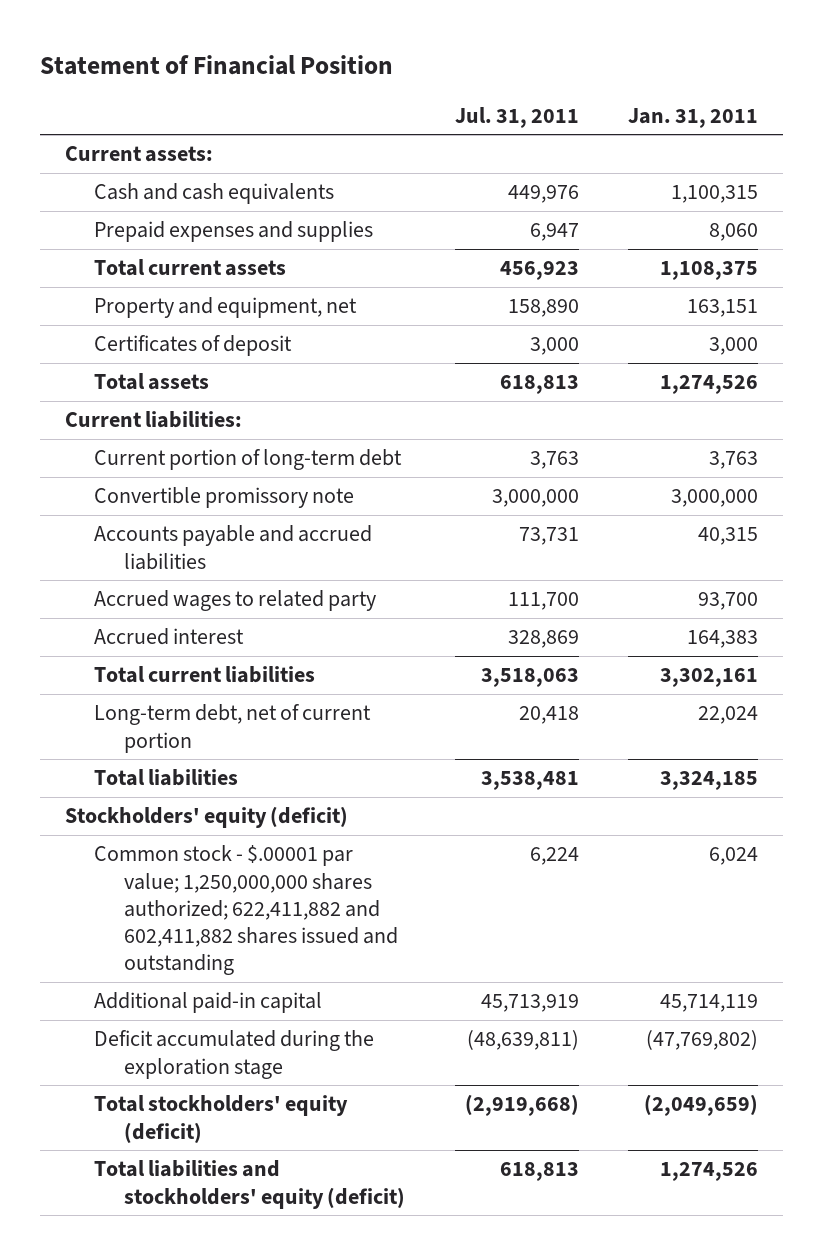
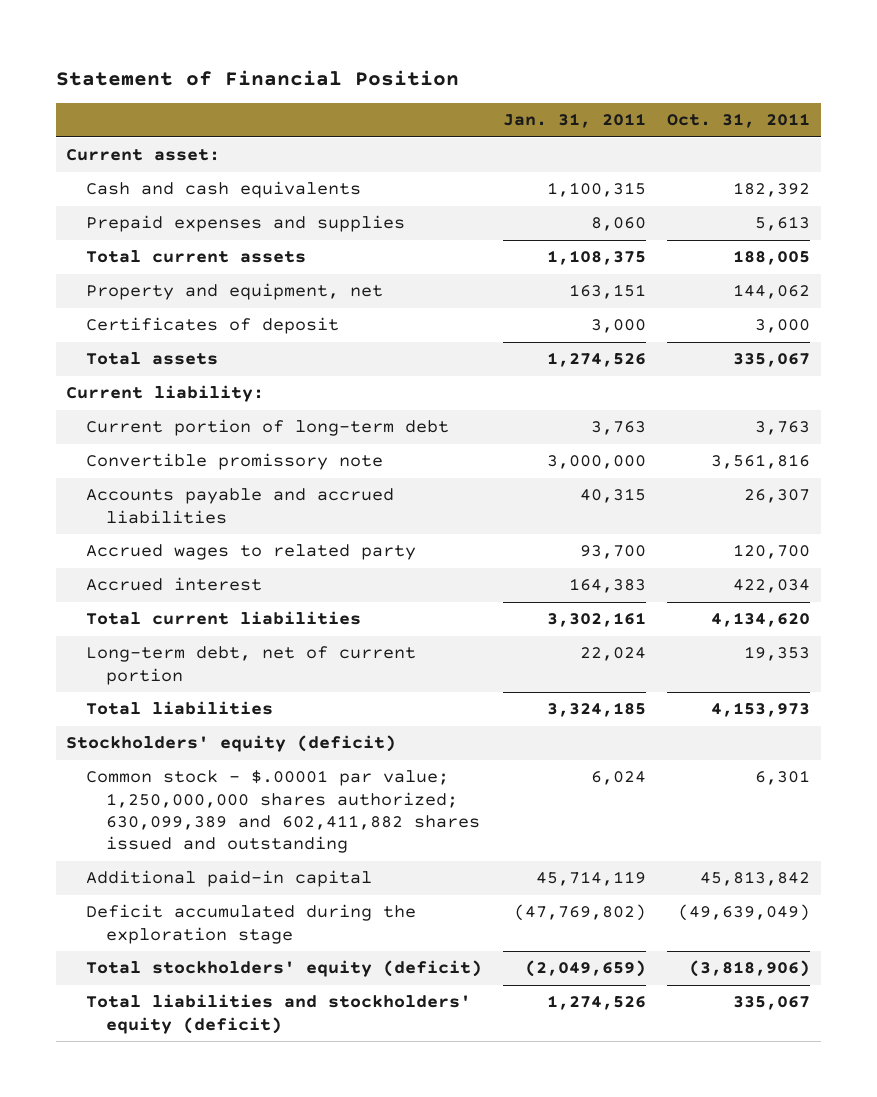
[454,106,579,128] Jul. 31, 2011 -> none
none -> [667,113,811,129] Oct. 31, 2011
[64,146,213,163] Current assets: -> [66,149,221,162] Current asset:
[64,411,242,429] Current liabilities: -> [66,385,265,403] Current liability:
[94,845,398,976] Common stock - $.00001 par value; 1,250,000,000 shares authorized; 622,411,882 and 602,411,882 shares issued and outstanding -> [85,770,480,854] Common stock - $.00001 par value; 1,250,000,000 shares authorized; 630,099,389 and 602,411,882 shares issued and outstanding

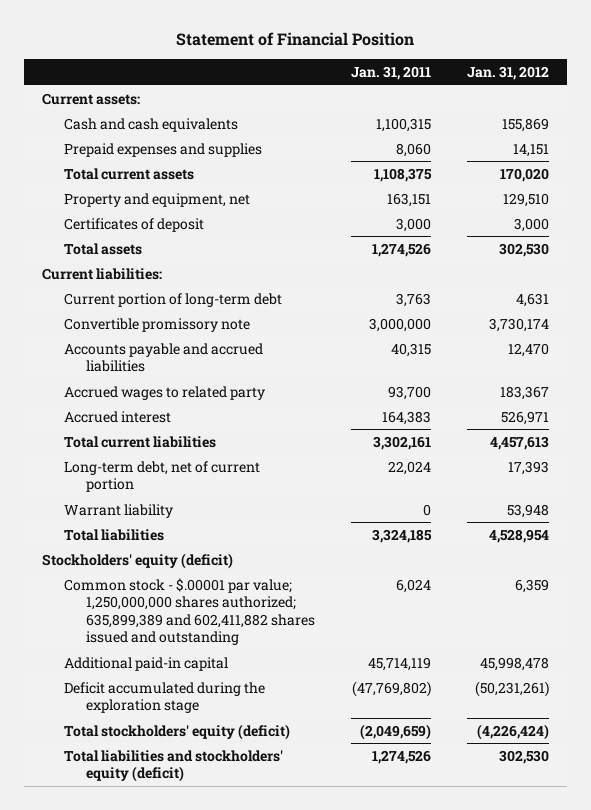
[667,113,811,129] Oct. 31, 2011 -> none
none -> [466,65,549,80] Jan. 31, 2012
[66,149,221,162] Current asset: -> [41,92,140,105] Current assets:
[66,385,265,403] Current liability: -> [41,267,162,280] Current liabilities:
none -> [63,503,173,518] Warrant liability
[85,770,480,854] Common stock - $.00001 par value; 1,250,000,000 shares authorized; 630,099,389 and 602,411,882 shares issued and outstanding -> [63,577,315,646] Common stock - $.00001 par value; 1,250,000,000 shares authorized; 635,899,389 and 602,411,882 shares issued and outstanding

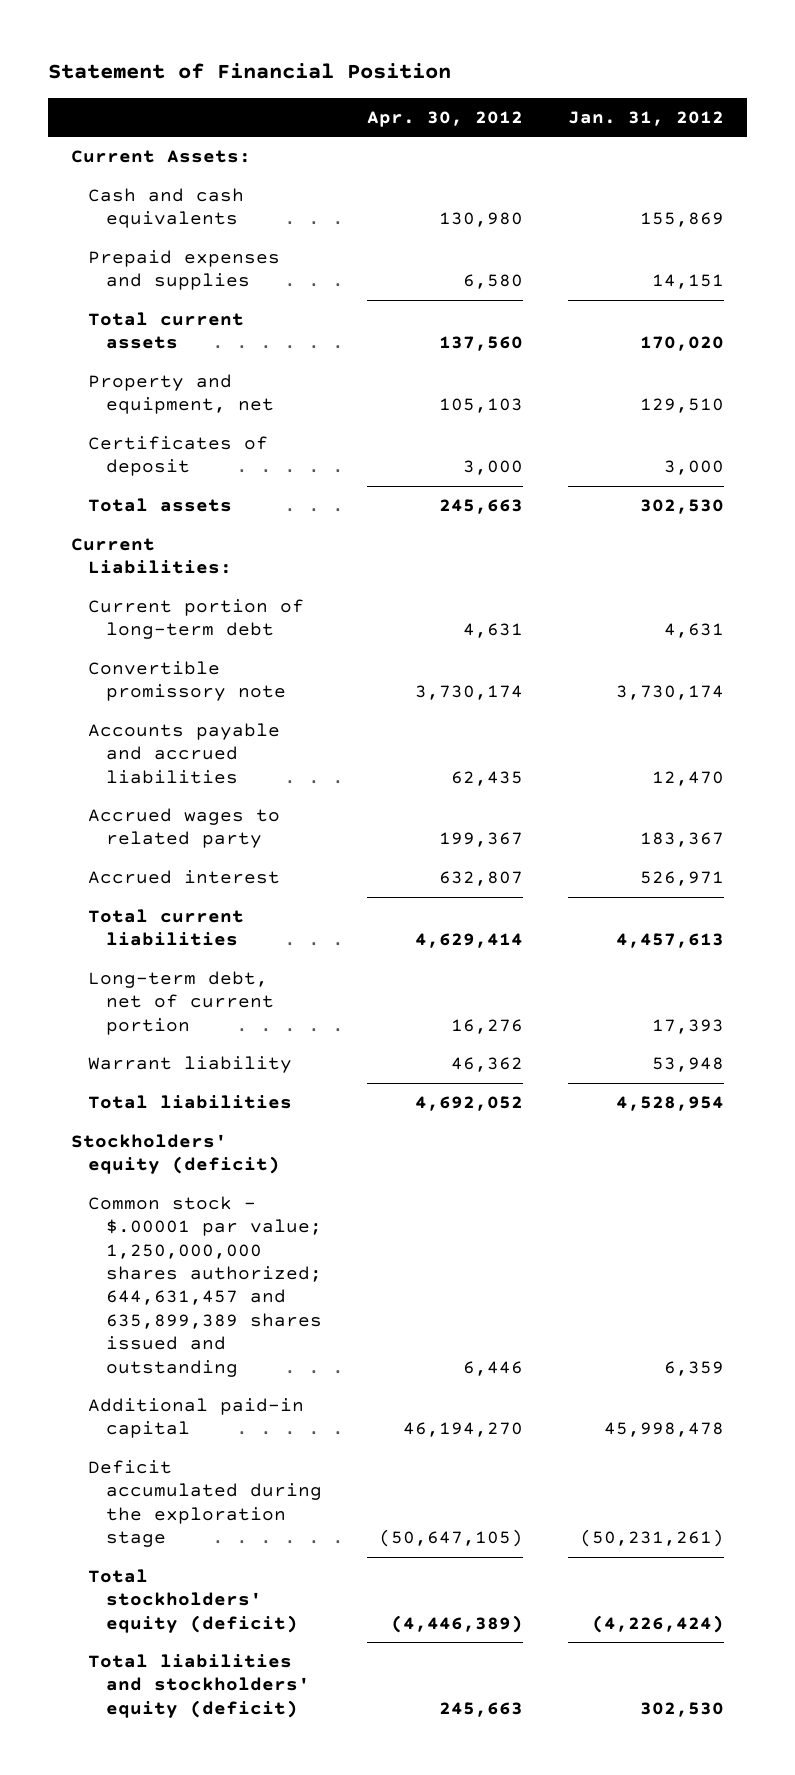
[350,65,431,80] Jan. 31, 2011 -> none
none -> [366,110,523,127] Apr. 30, 2012
[41,92,140,105] Current assets: -> [70,150,251,164] Current Assets:
[41,267,162,280] Current liabilities: -> [70,538,233,575] Current Liabilities:
[63,577,315,646] Common stock - $.00001 par value; 1,250,000,000 shares authorized; 635,899,389 and 602,411,882 shares issued and outstanding -> [88,1196,322,1377] Common stock - $.00001 par value; 1,250,000,000 shares authorized; 644,631,457 and 635,899,389 shares issued and outstanding

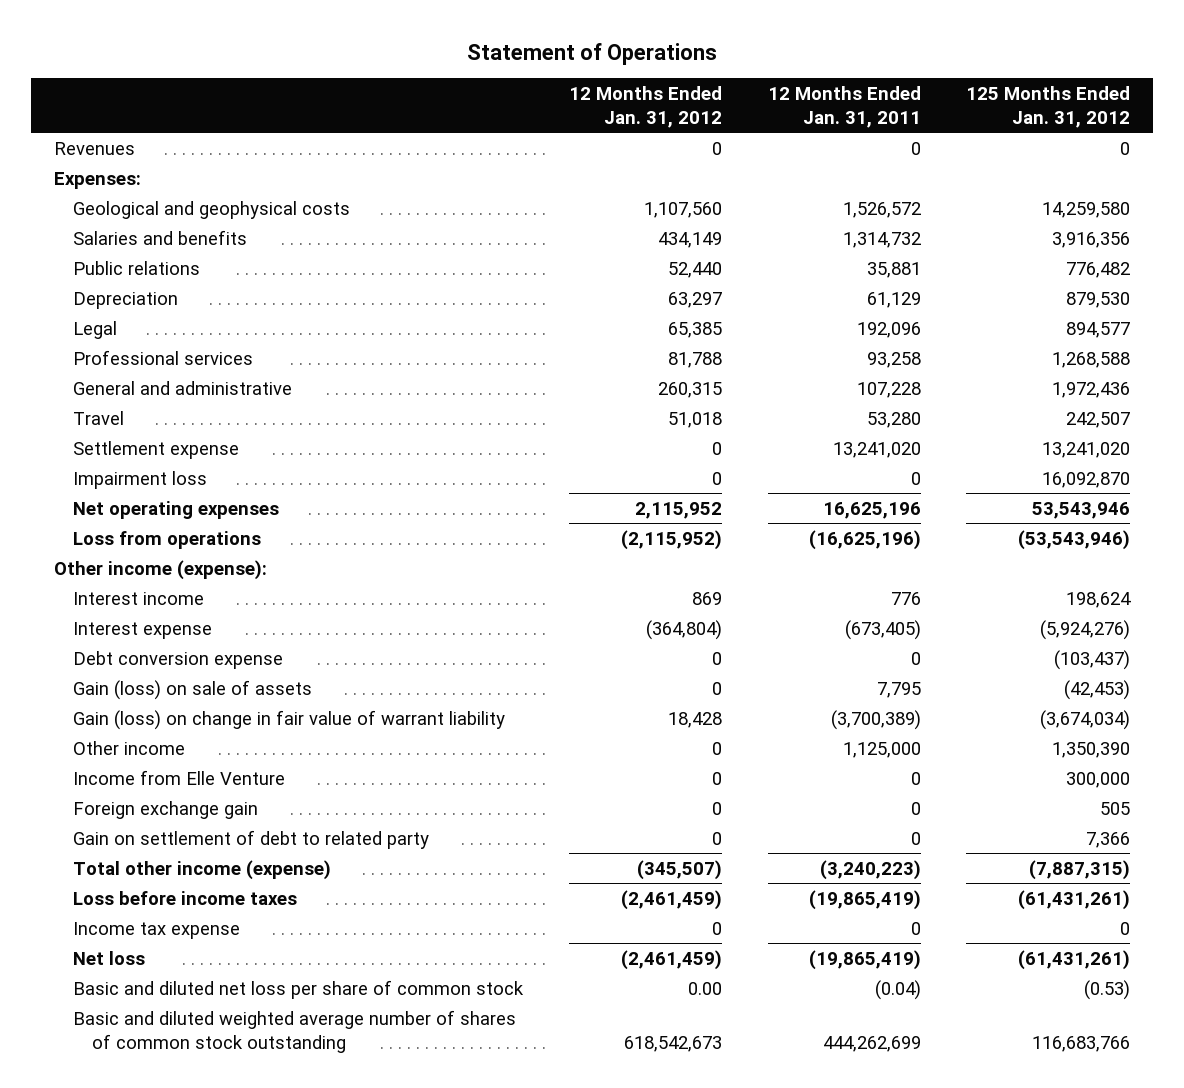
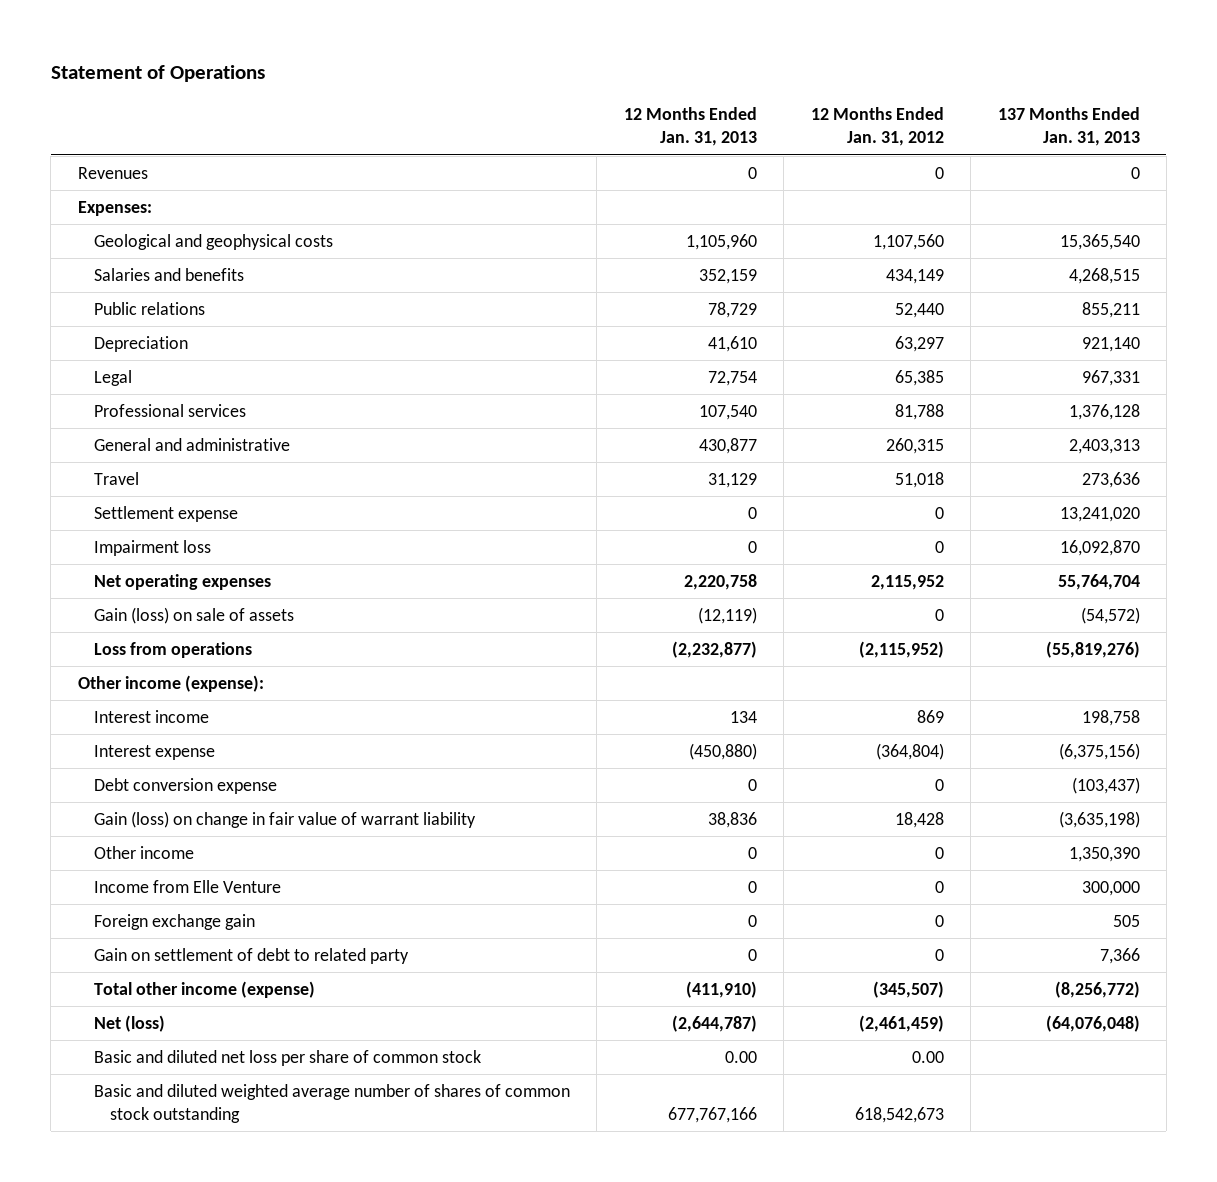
[767,85,921,129] 12 Months Ended Jan. 31, 2011 -> none
[966,85,1131,129] 125 Months Ended Jan. 31, 2012 -> none
none -> [623,107,757,147] 12 Months Ended Jan. 31, 2013
none -> [997,107,1140,147] 137 Months Ended Jan. 31, 2013
[73,679,313,700] Gain (loss) on sale of assets -> [94,606,295,624] Gain (loss) on sale of assets
[73,890,298,905] Loss before income taxes -> none
[73,921,241,939] Income tax expense -> none
[73,950,146,965] Net loss -> [94,1014,166,1032] Net (loss)

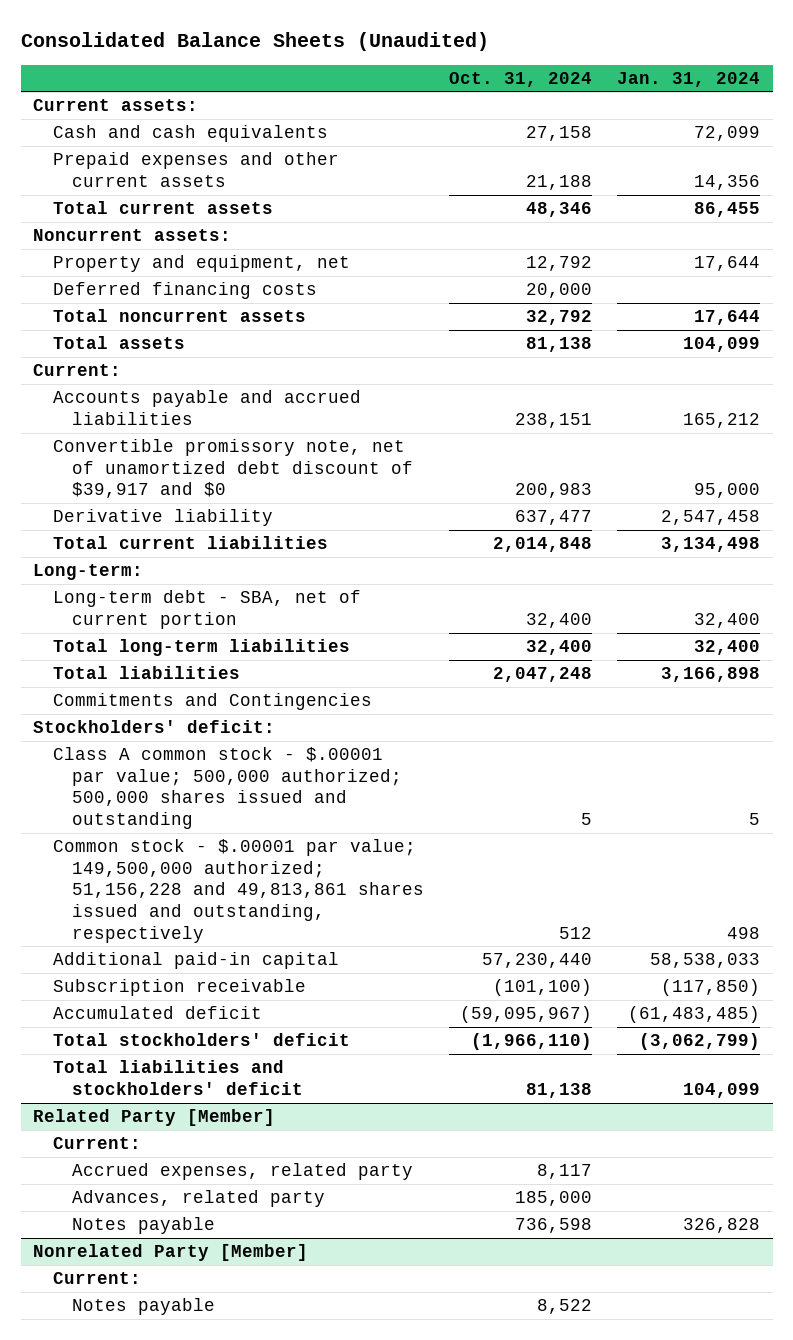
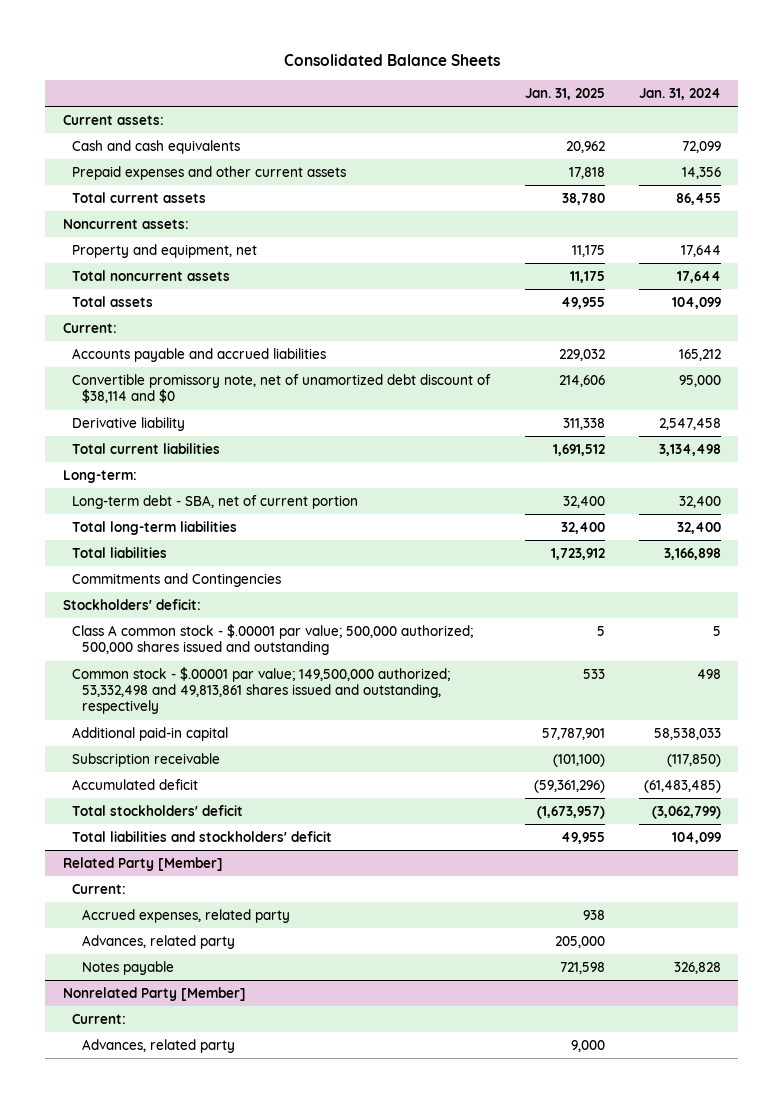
[20,32,489,52] Consolidated Balance Sheets (Unaudited) -> [283,54,500,67] Consolidated Balance Sheets
[449,71,593,87] Oct. 31, 2024 -> none
none -> [524,87,605,100] Jan. 31, 2025
[52,282,317,300] Deferred financing costs -> none
[52,439,414,499] Convertible promissory note, net of unamortized debt discount of $39,917 and $0 -> [72,373,492,404] Convertible promissory note, net of unamortized debt discount of $38,114 and $0
[52,839,425,943] Common stock - $.00001 par value; 149,500,000 authorized; 51,156,228 and 49,813,861 shares issued and outstanding, respectively -> [72,666,451,715] Common stock - $.00001 par value; 149,500,000 authorized; 53,332,498 and 49,813,861 shares issued and outstanding, respectively
[72,1298,216,1316] Notes payable -> none
none -> [82,1038,236,1053] Advances, related party

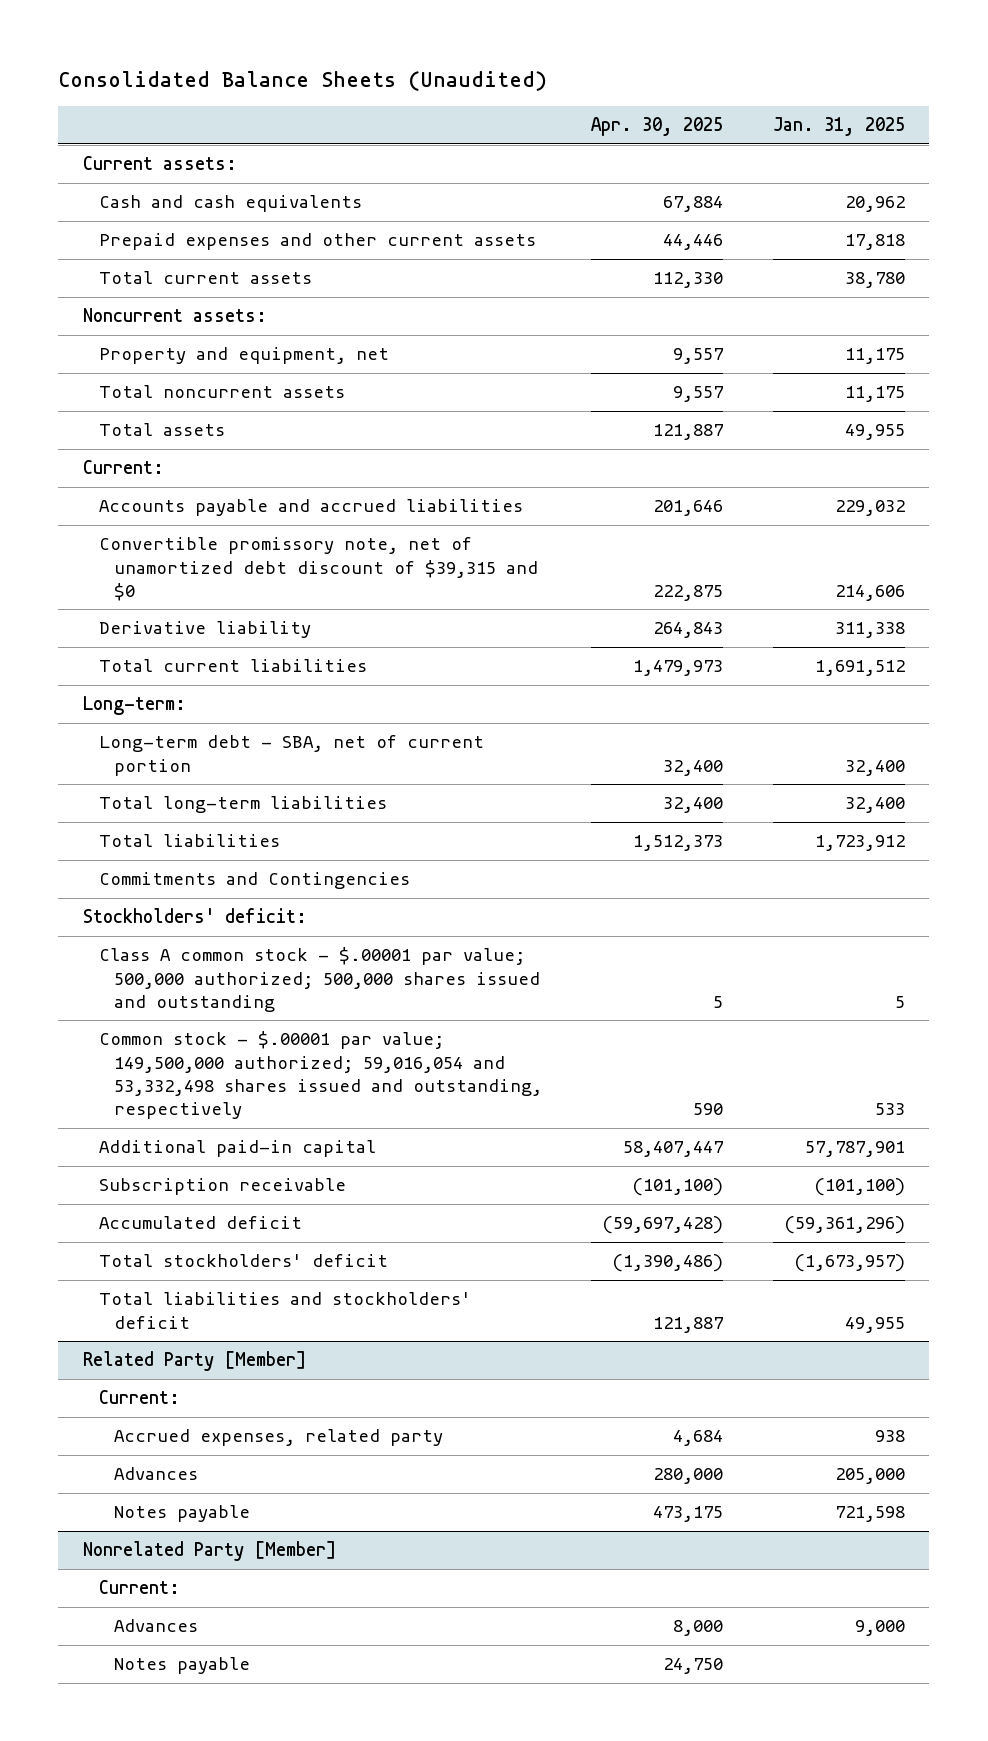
[283,54,500,67] Consolidated Balance Sheets -> [58,71,548,92] Consolidated Balance Sheets (Unaudited)
[638,87,721,100] Jan. 31, 2024 -> none
none -> [591,117,724,137] Apr. 30, 2025
[72,373,492,404] Convertible promissory note, net of unamortized debt discount of $38,114 and $0 -> [98,537,539,601] Convertible promissory note, net of unamortized debt discount of $39,315 and $0
[72,666,451,715] Common stock - $.00001 par value; 149,500,000 authorized; 53,332,498 and 49,813,861 shares issued and outstanding, respectively -> [98,1031,543,1120] Common stock - $.00001 par value; 149,500,000 authorized; 59,016,054 and 53,332,498 shares issued and outstanding, respectively
[82,934,236,949] Advances, related party -> [114,1467,199,1481] Advances
[82,1038,236,1053] Advances, related party -> [114,1619,199,1633] Advances
none -> [114,1657,251,1675] Notes payable

